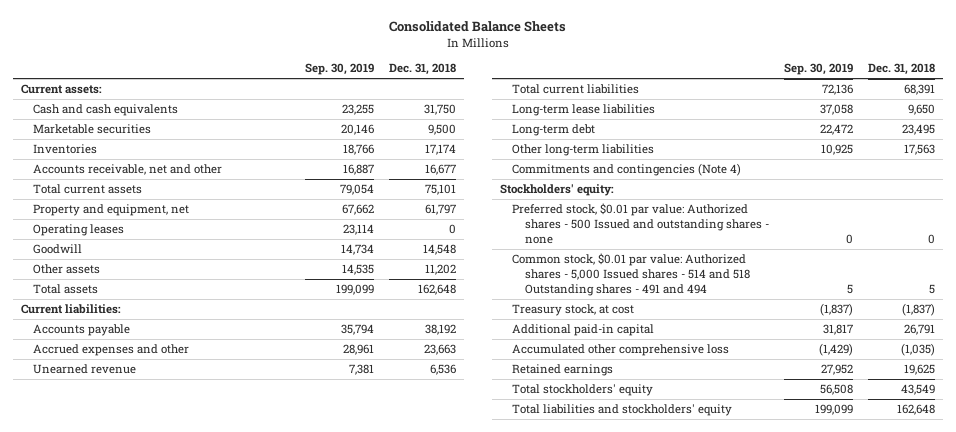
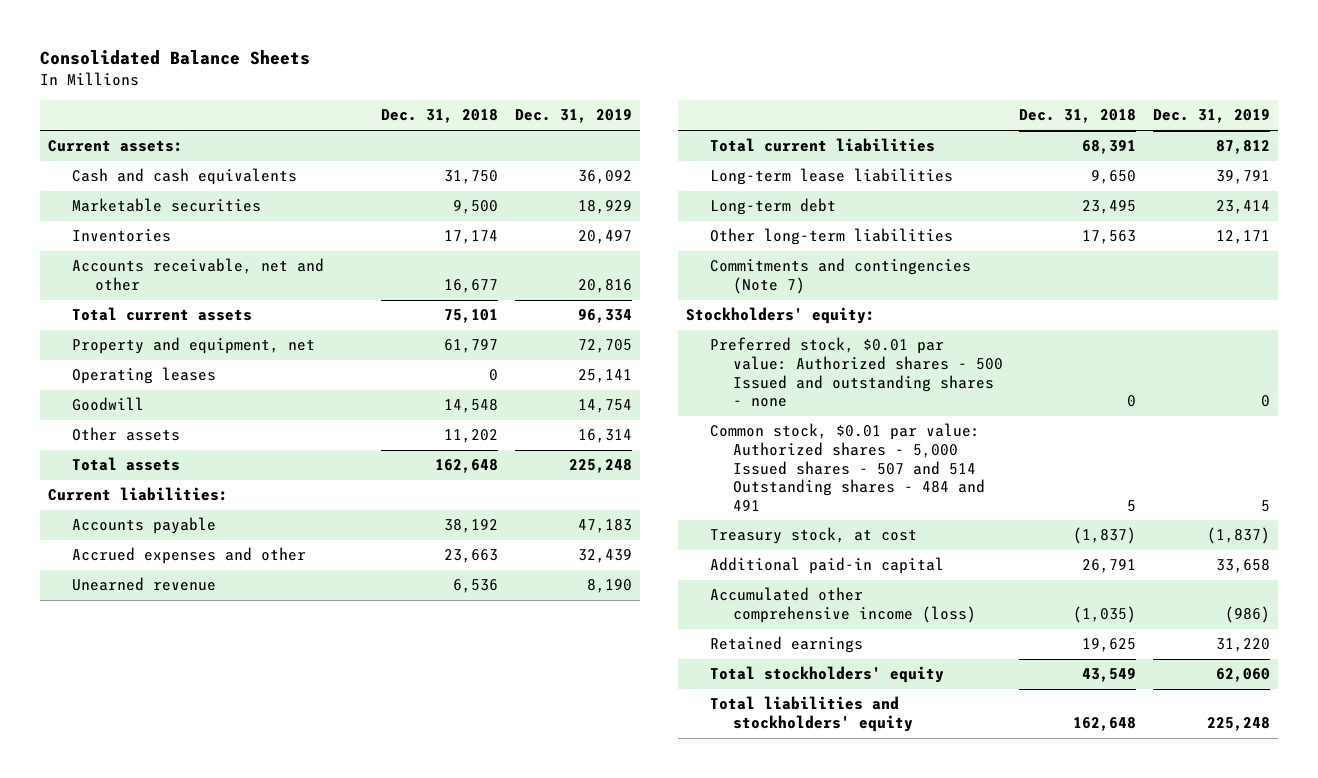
[304,63,374,76] Sep. 30, 2019 -> none
none -> [514,109,632,124] Dec. 31, 2019
[512,163,742,177] Commitments and contingencies (Note 4) -> [709,258,971,294] Commitments and contingencies (Note 7)
[512,253,750,296] Common stock, $0.01 par value: Authorized shares - 5,000 Issued shares - 514 and 518 Outstanding shares - 491 and 494 -> [709,423,985,511] Common stock, $0.01 par value: Authorized shares - 5,000 Issued shares - 507 and 514 Outstanding shares - 484 and 491
[512,344,730,357] Accumulated other comprehensive loss -> [709,587,976,623] Accumulated other comprehensive income (loss)

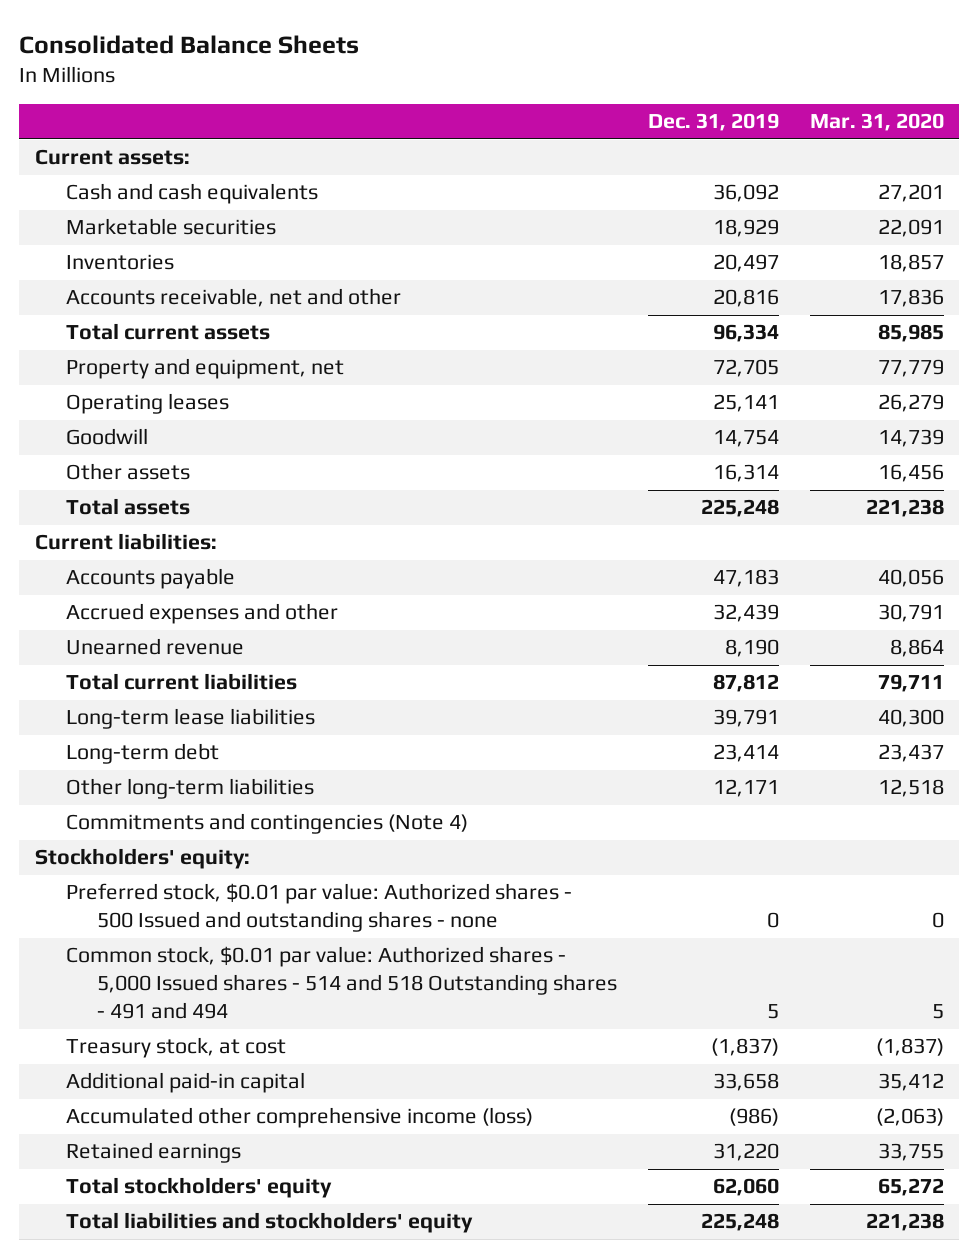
[381,109,499,124] Dec. 31, 2018 -> none
none -> [809,113,944,132] Mar. 31, 2020
[709,258,971,294] Commitments and contingencies (Note 7) -> [65,813,468,835] Commitments and contingencies (Note 4)
[709,423,985,511] Common stock, $0.01 par value: Authorized shares - 5,000 Issued shares - 507 and 514 Outstanding shares - 484 and 491 -> [65,946,617,1020] Common stock, $0.01 par value: Authorized shares - 5,000 Issued shares - 514 and 518 Outstanding shares - 491 and 494

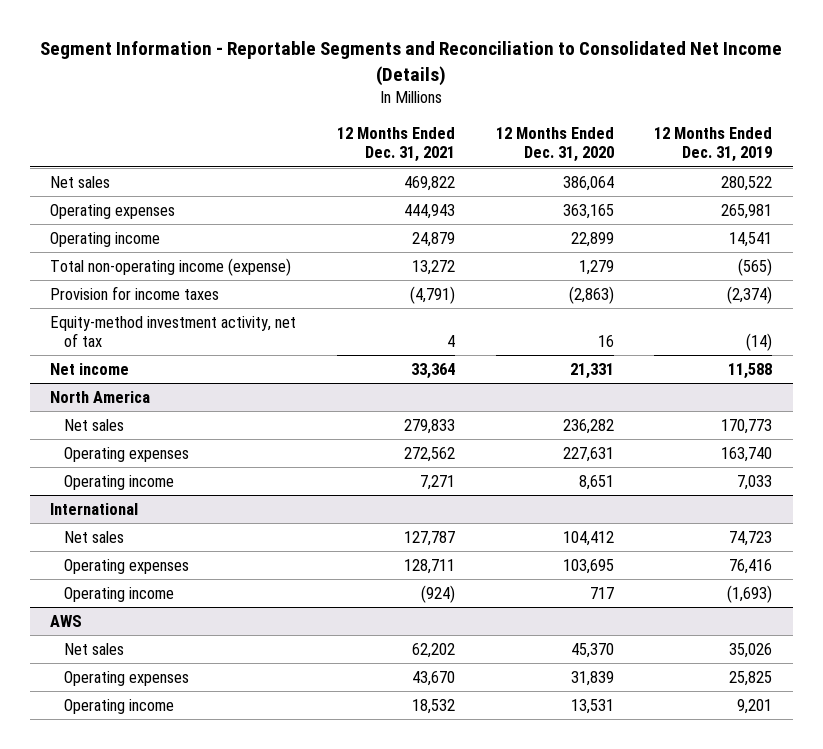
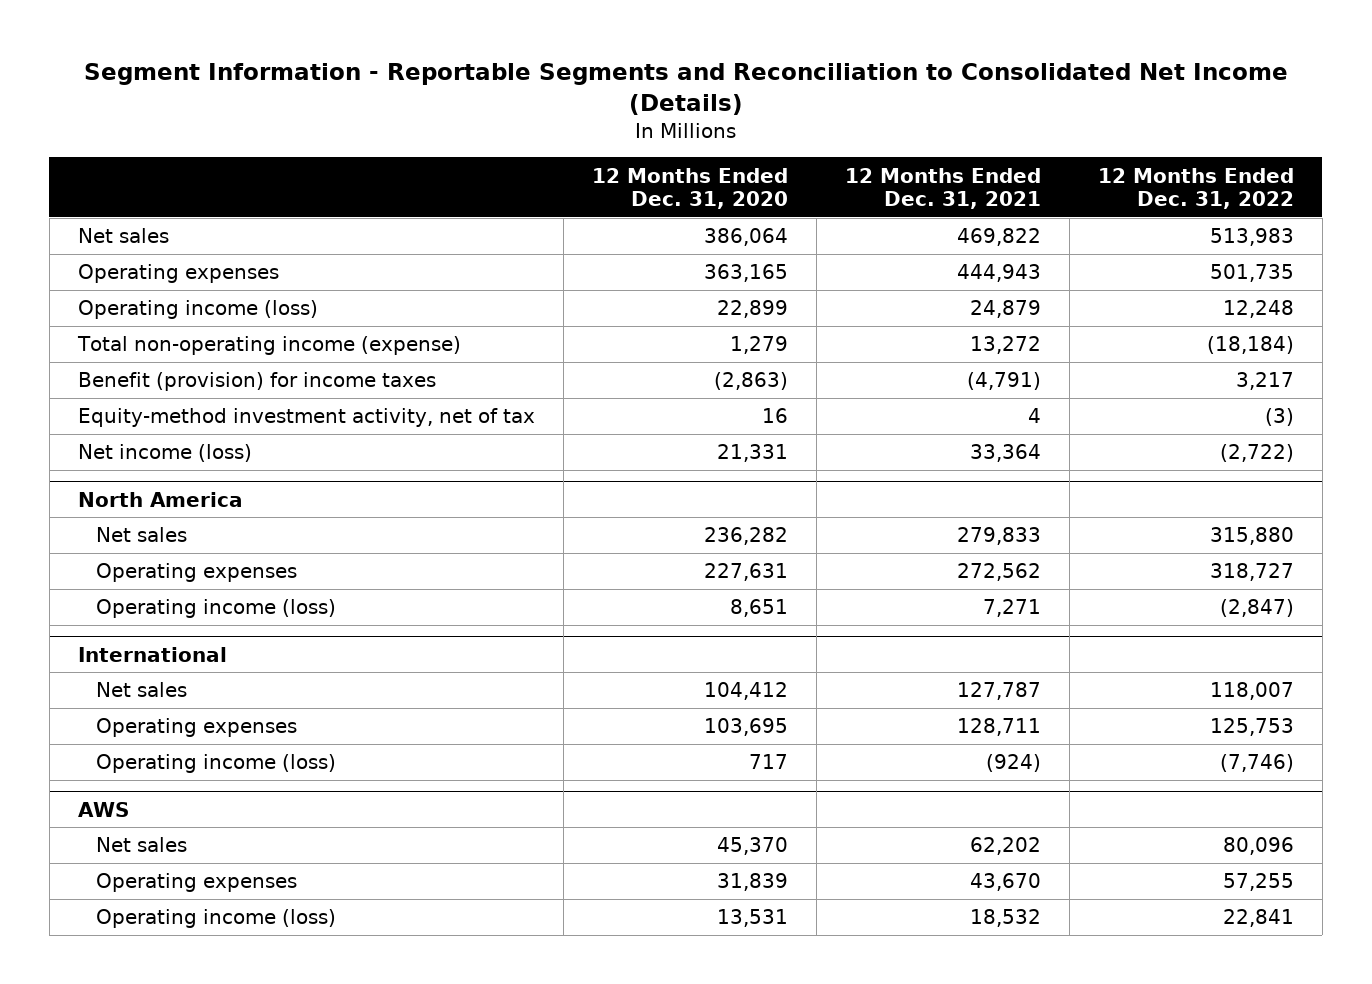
[654,127,773,163] 12 Months Ended Dec. 31, 2019 -> none
none -> [1097,167,1294,209] 12 Months Ended Dec. 31, 2022
[50,231,161,247] Operating income -> [77,300,318,320] Operating income (loss)
[50,285,220,300] Provision for income taxes -> [77,372,436,392] Benefit (provision) for income taxes
[50,362,130,375] Net income -> [77,444,252,463] Net income (loss)
[64,474,175,490] Operating income -> [95,599,336,619] Operating income (loss)
[64,586,175,602] Operating income -> [95,754,336,774] Operating income (loss)
[64,698,175,714] Operating income -> [95,909,336,929] Operating income (loss)

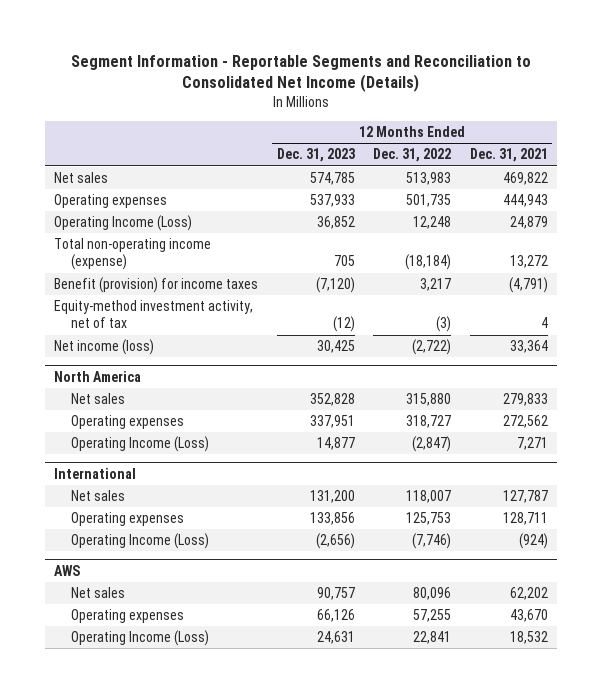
[591,167,788,209] 12 Months Ended Dec. 31, 2020 -> none
none -> [276,148,355,163] Dec. 31, 2023
[77,300,318,320] Operating income (loss) -> [54,215,193,232] Operating Income (Loss)
[95,599,336,619] Operating income (loss) -> [70,436,209,453] Operating Income (Loss)
[95,754,336,774] Operating income (loss) -> [70,533,209,550] Operating Income (Loss)
[95,909,336,929] Operating income (loss) -> [70,630,209,647] Operating Income (Loss)

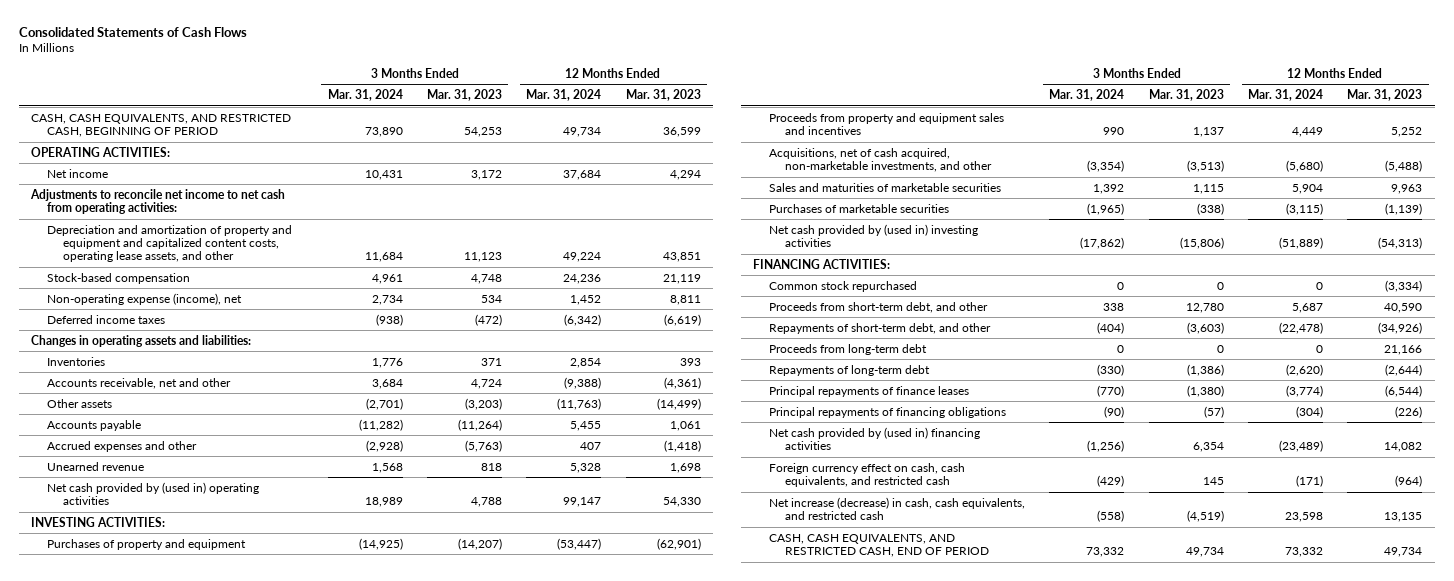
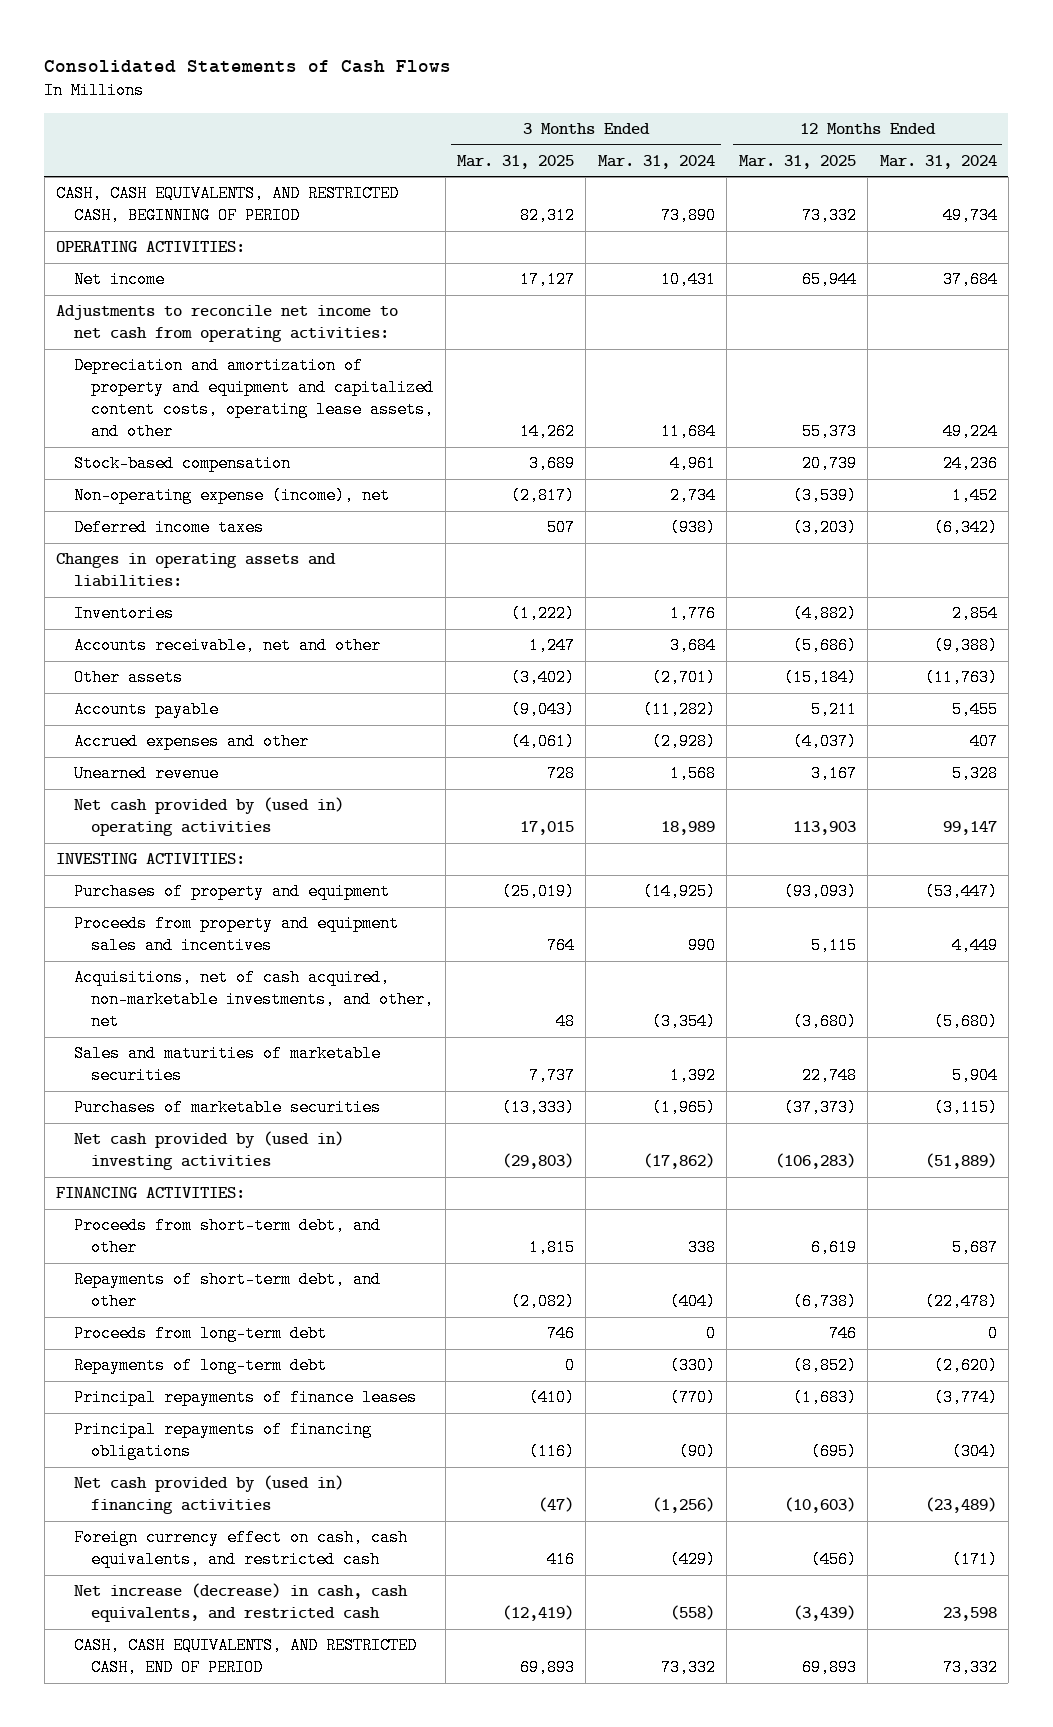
[426,89,502,102] Mar. 31, 2023 -> none
[625,89,701,102] Mar. 31, 2023 -> none
none -> [456,154,574,169] Mar. 31, 2025
none -> [738,154,856,169] Mar. 31, 2025
[769,147,993,172] Acquisitions, net of cash acquired, non-marketable investments, and other -> [73,969,435,1031] Acquisitions, net of cash acquired, non-marketable investments, and other, net
[769,280,918,292] Common stock repurchased -> none

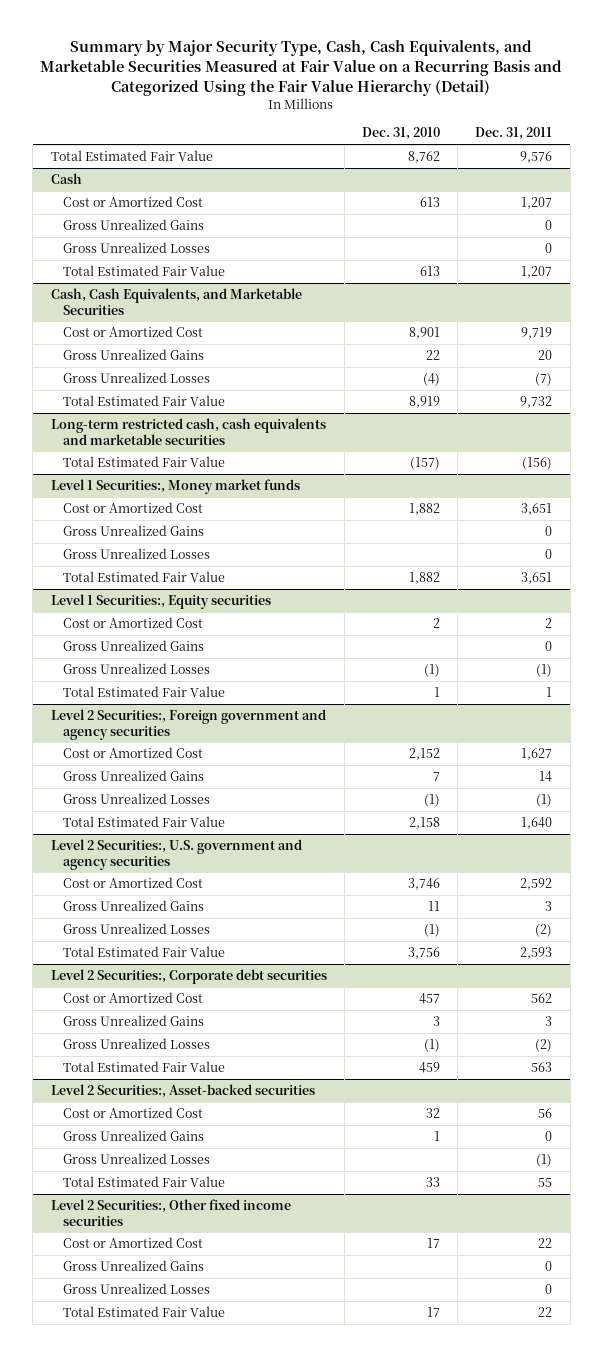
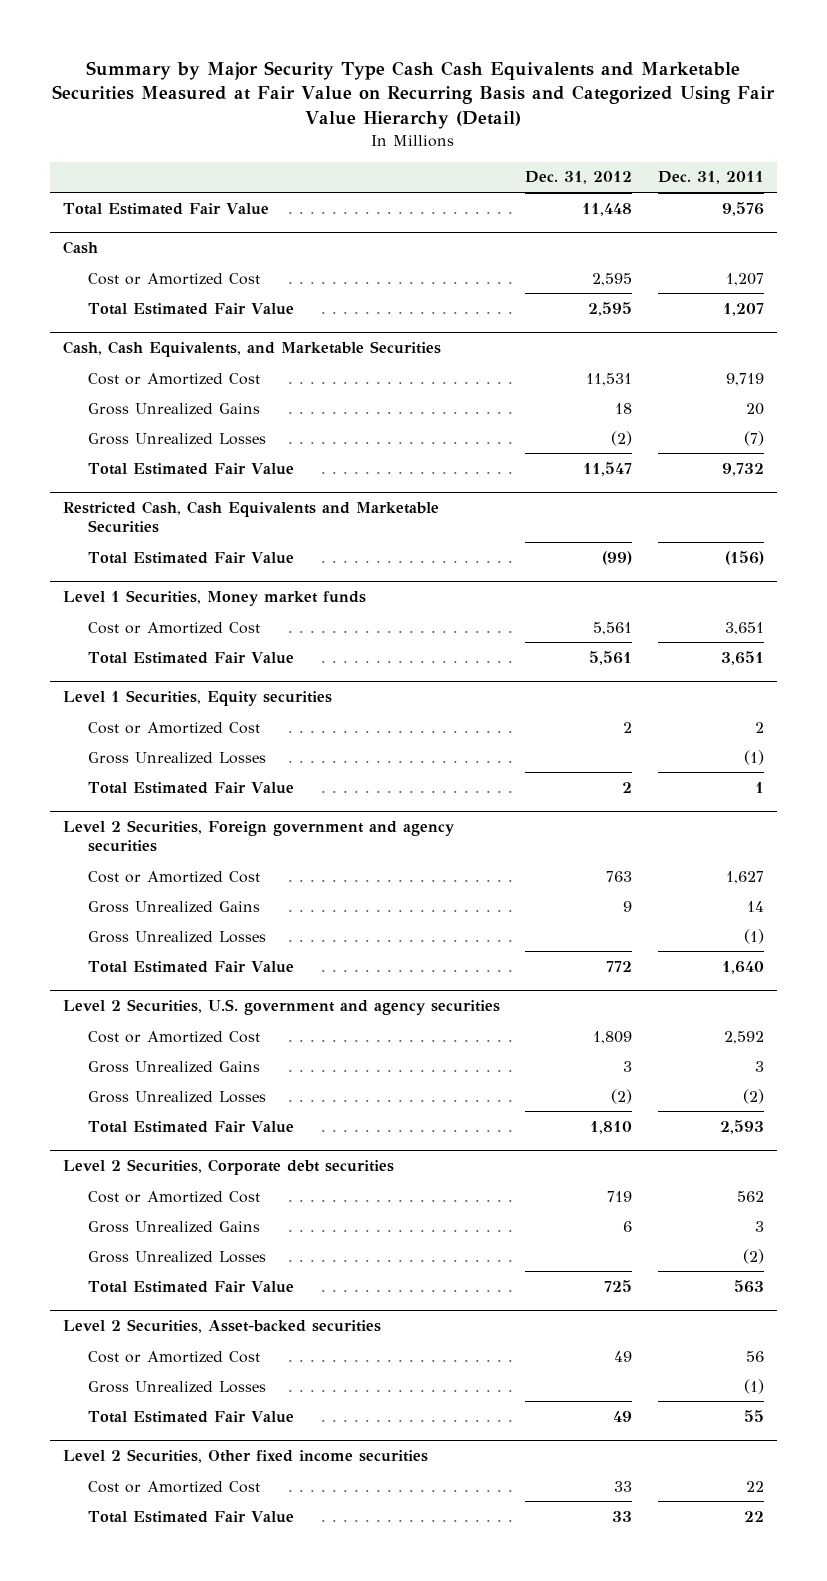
[40,40,563,96] Summary by Major Security Type, Cash, Cash Equivalents, and Marketable Securities Measured at Fair Value on a Recurring Basis and Categorized Using the Fair Value Hierarchy (Detail) -> [52,60,776,130] Summary by Major Security Type Cash Cash Equivalents and Marketable Securities Measured at Fair Value on Recurring Basis and Categorized Using Fair Value Hierarchy (Detail)
[361,127,440,141] Dec. 31, 2010 -> none
none -> [525,171,633,185] Dec. 31, 2012
[63,218,205,230] Gross Unrealized Gains -> none
[63,241,211,253] Gross Unrealized Losses -> none
[50,417,326,445] Long-term restricted cash, cash equivalents and marketable securities -> [62,501,439,534] Restricted Cash, Cash Equivalents and Marketable Securities
[50,478,300,494] Level 1 Securities:, Money market funds -> [62,590,366,607] Level 1 Securities, Money market funds
[63,524,205,536] Gross Unrealized Gains -> none
[63,547,211,559] Gross Unrealized Losses -> none
[50,593,271,609] Level 1 Securities:, Equity securities -> [62,690,332,707] Level 1 Securities, Equity securities
[63,639,205,651] Gross Unrealized Gains -> none
[50,708,326,740] Level 2 Securities:, Foreign government and agency securities -> [62,820,455,853] Level 2 Securities, Foreign government and agency securities
[50,838,302,870] Level 2 Securities:, U.S. government and agency securities -> [62,999,500,1016] Level 2 Securities, U.S. government and agency securities
[50,968,327,984] Level 2 Securities:, Corporate debt securities -> [62,1159,394,1176] Level 2 Securities, Corporate debt securities
[50,1083,315,1098] Level 2 Securities:, Asset-backed securities -> [62,1319,381,1334] Level 2 Securities, Asset-backed securities
[63,1129,205,1141] Gross Unrealized Gains -> none
[50,1198,291,1226] Level 2 Securities:, Other fixed income securities -> [62,1449,428,1464] Level 2 Securities, Other fixed income securities
[63,1259,205,1271] Gross Unrealized Gains -> none
[63,1282,211,1294] Gross Unrealized Losses -> none

